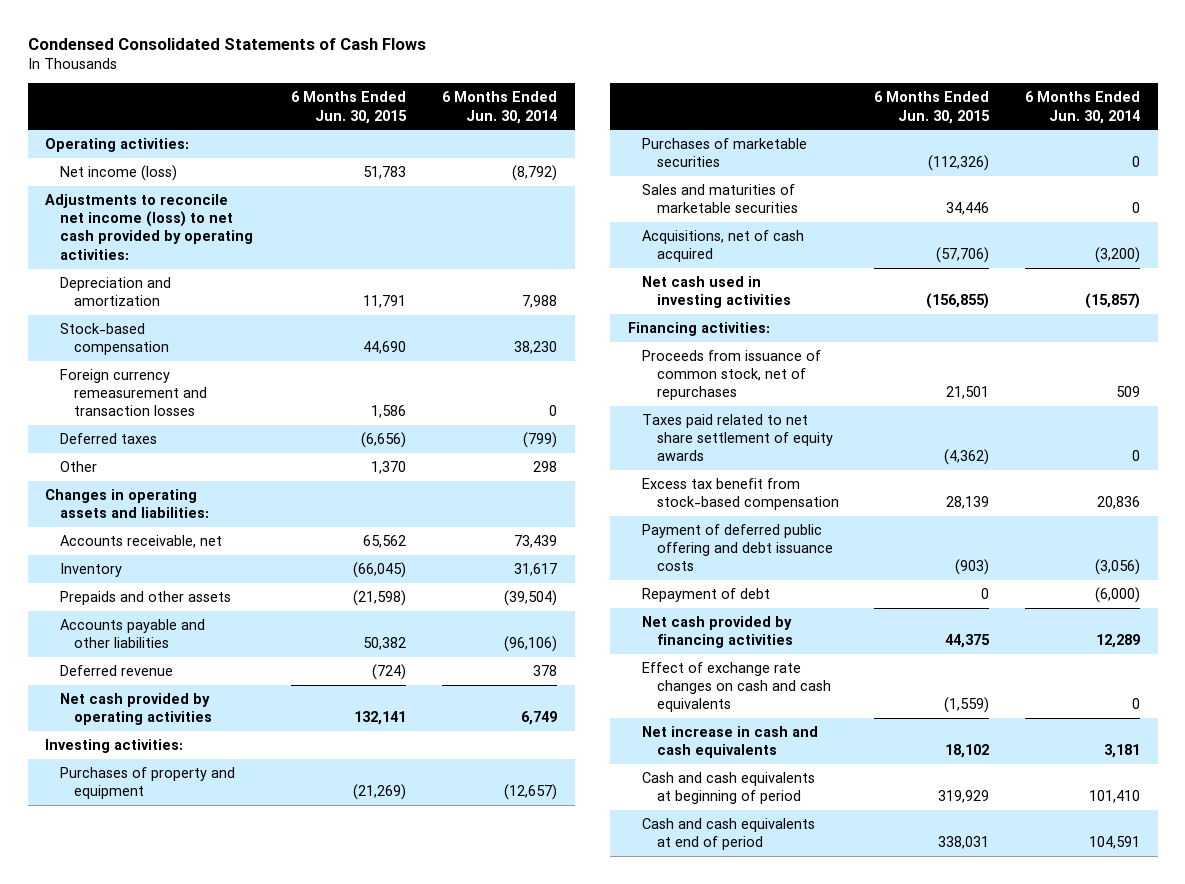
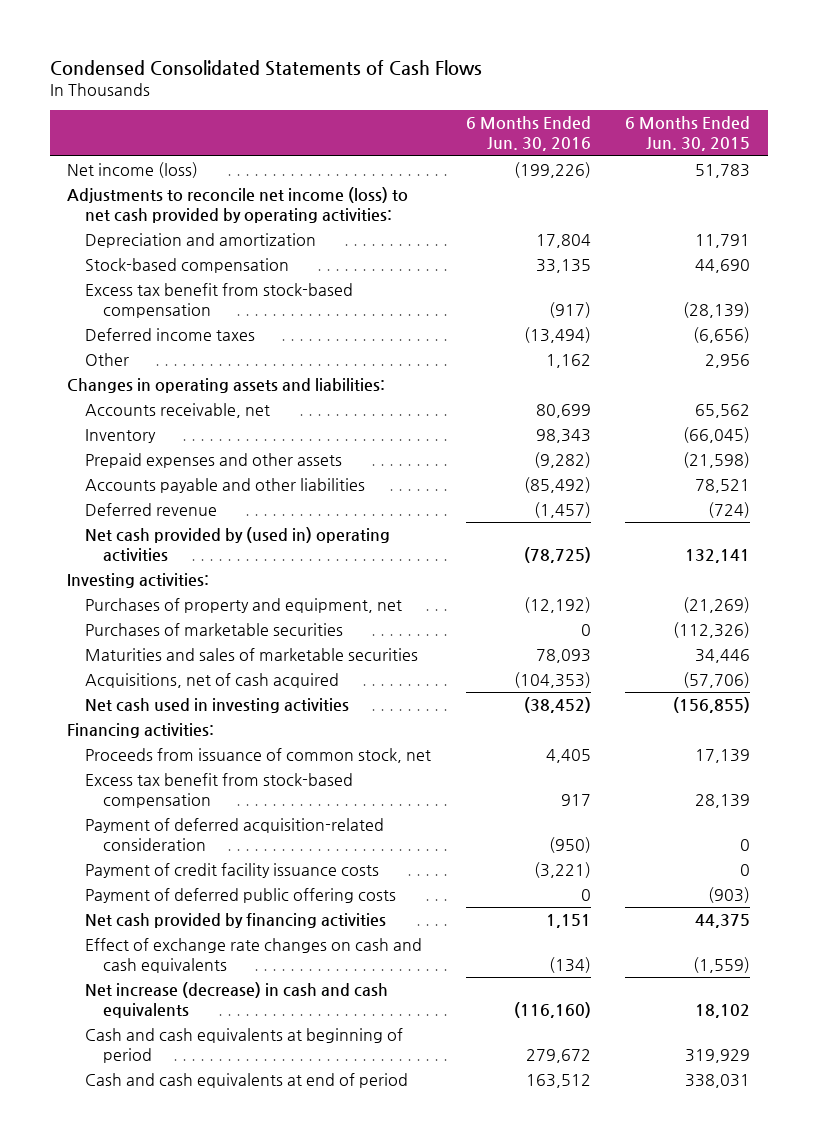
[441,91,557,124] 6 Months Ended Jun. 30, 2014 -> none
none -> [465,116,591,152] 6 Months Ended Jun. 30, 2016
[45,137,190,152] Operating activities: -> none
[59,368,207,417] Foreign currency remeasurement and transaction losses -> none
none -> [85,283,354,319] Excess tax benefit from stock-based compensation
[59,432,157,444] Deferred taxes -> [85,328,256,342] Deferred income taxes
[371,460,407,474] 1,370 -> [705,354,751,369] 2,956
[59,590,231,605] Prepaids and other assets -> [85,453,343,469] Prepaid expenses and other assets
[363,637,407,651] 50,382 -> [695,479,751,494] 78,521
[59,692,212,726] Net cash provided by operating activities -> [85,527,391,563] Net cash provided by (used in) operating activities
[59,766,235,800] Purchases of property and equipment -> [85,598,403,614] Purchases of property and equipment, net
[642,183,798,214] Sales and maturities of marketable securities -> [85,648,419,662] Maturities and sales of marketable securities
[642,413,833,462] Taxes paid related to net share settlement of equity awards -> none
[642,349,822,401] Proceeds from issuance of common stock, net of repurchases -> [85,748,432,764] Proceeds from issuance of common stock, net
[946,386,990,400] 21,501 -> [695,749,751,764] 17,139
[642,587,771,602] Repayment of debt -> none
none -> [85,818,385,852] Payment of deferred acquisition-related consideration
none -> [85,863,380,879] Payment of credit facility issuance costs
[642,523,833,572] Payment of deferred public offering and debt issuance costs -> [85,888,397,904] Payment of deferred public offering costs
[642,725,819,759] Net increase in cash and cash equivalents -> [85,982,389,1019] Net increase (decrease) in cash and cash equivalents

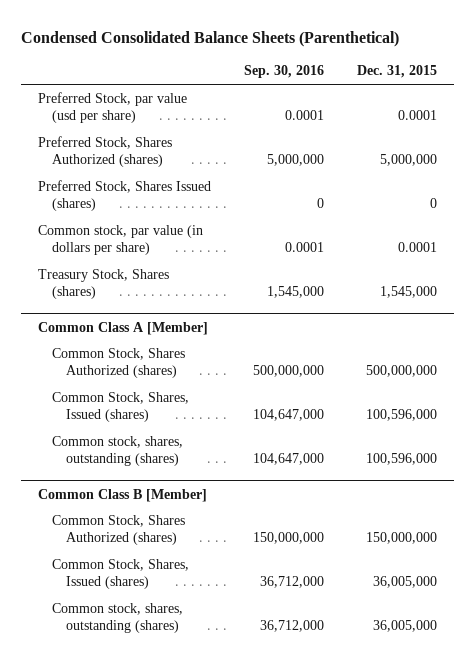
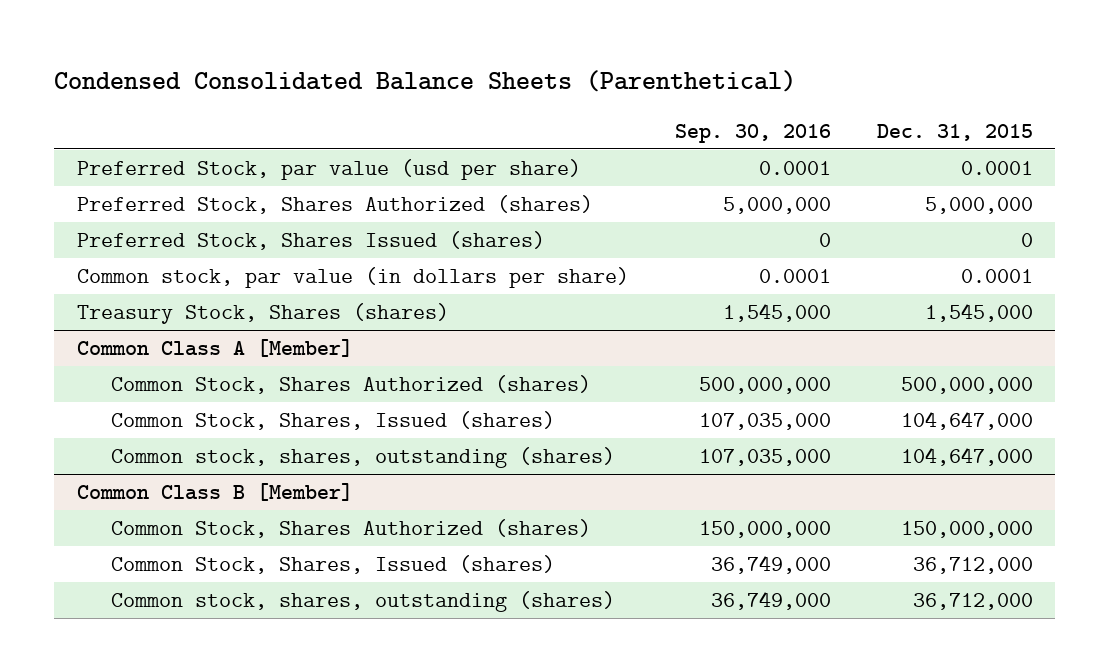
[252,409,324,422] 104,647,000 -> [698,413,831,431] 107,035,000
[366,409,438,422] 100,596,000 -> [900,411,1033,431] 104,647,000
[252,453,324,466] 104,647,000 -> [698,449,831,467] 107,035,000
[366,453,438,466] 100,596,000 -> [900,447,1033,467] 104,647,000
[259,576,324,589] 36,712,000 -> [710,555,831,575] 36,749,000
[373,576,438,589] 36,005,000 -> [912,557,1033,575] 36,712,000
[259,620,324,633] 36,712,000 -> [710,591,831,611] 36,749,000
[373,620,438,633] 36,005,000 -> [912,593,1033,611] 36,712,000

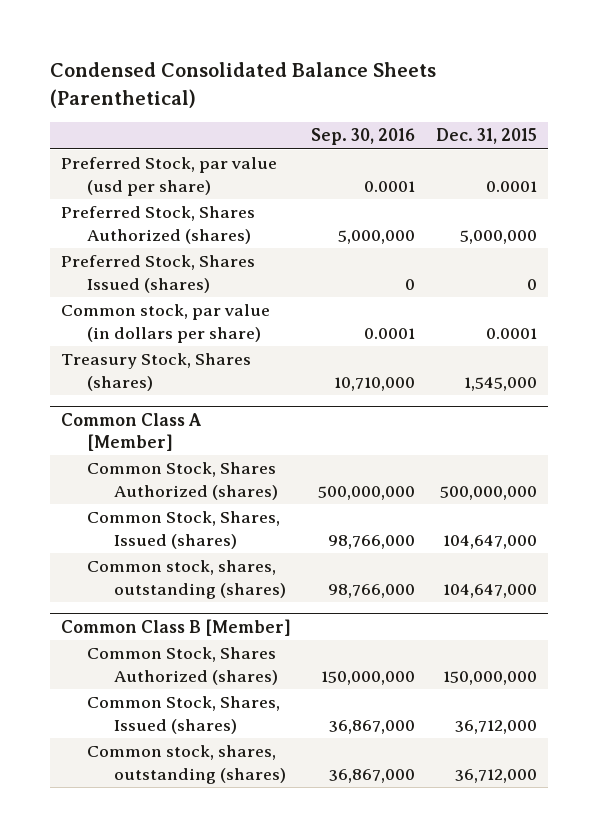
[722,303,831,323] 1,545,000 -> [334,376,416,391] 10,710,000
[698,413,831,431] 107,035,000 -> [328,534,416,549] 98,766,000
[698,449,831,467] 107,035,000 -> [328,583,416,598] 98,766,000
[710,555,831,575] 36,749,000 -> [329,719,416,734] 36,867,000
[710,591,831,611] 36,749,000 -> [329,768,416,783] 36,867,000

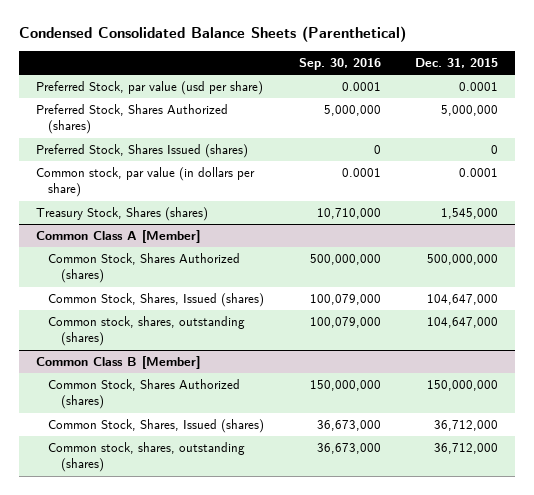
[328,534,416,549] 98,766,000 -> [309,294,381,306] 100,079,000
[328,583,416,598] 98,766,000 -> [309,317,381,329] 100,079,000
[329,719,416,734] 36,867,000 -> [316,420,381,432] 36,673,000
[329,768,416,783] 36,867,000 -> [316,443,381,455] 36,673,000

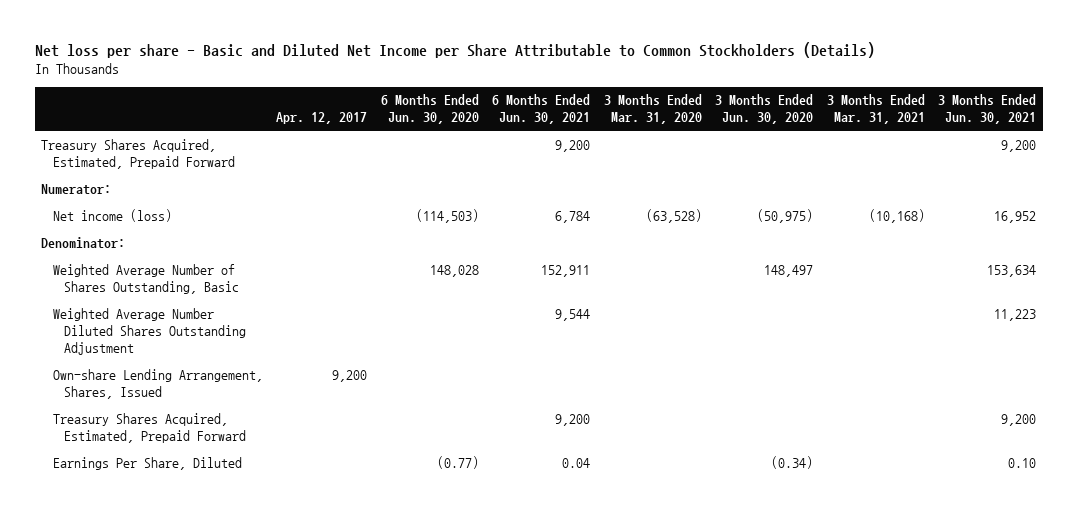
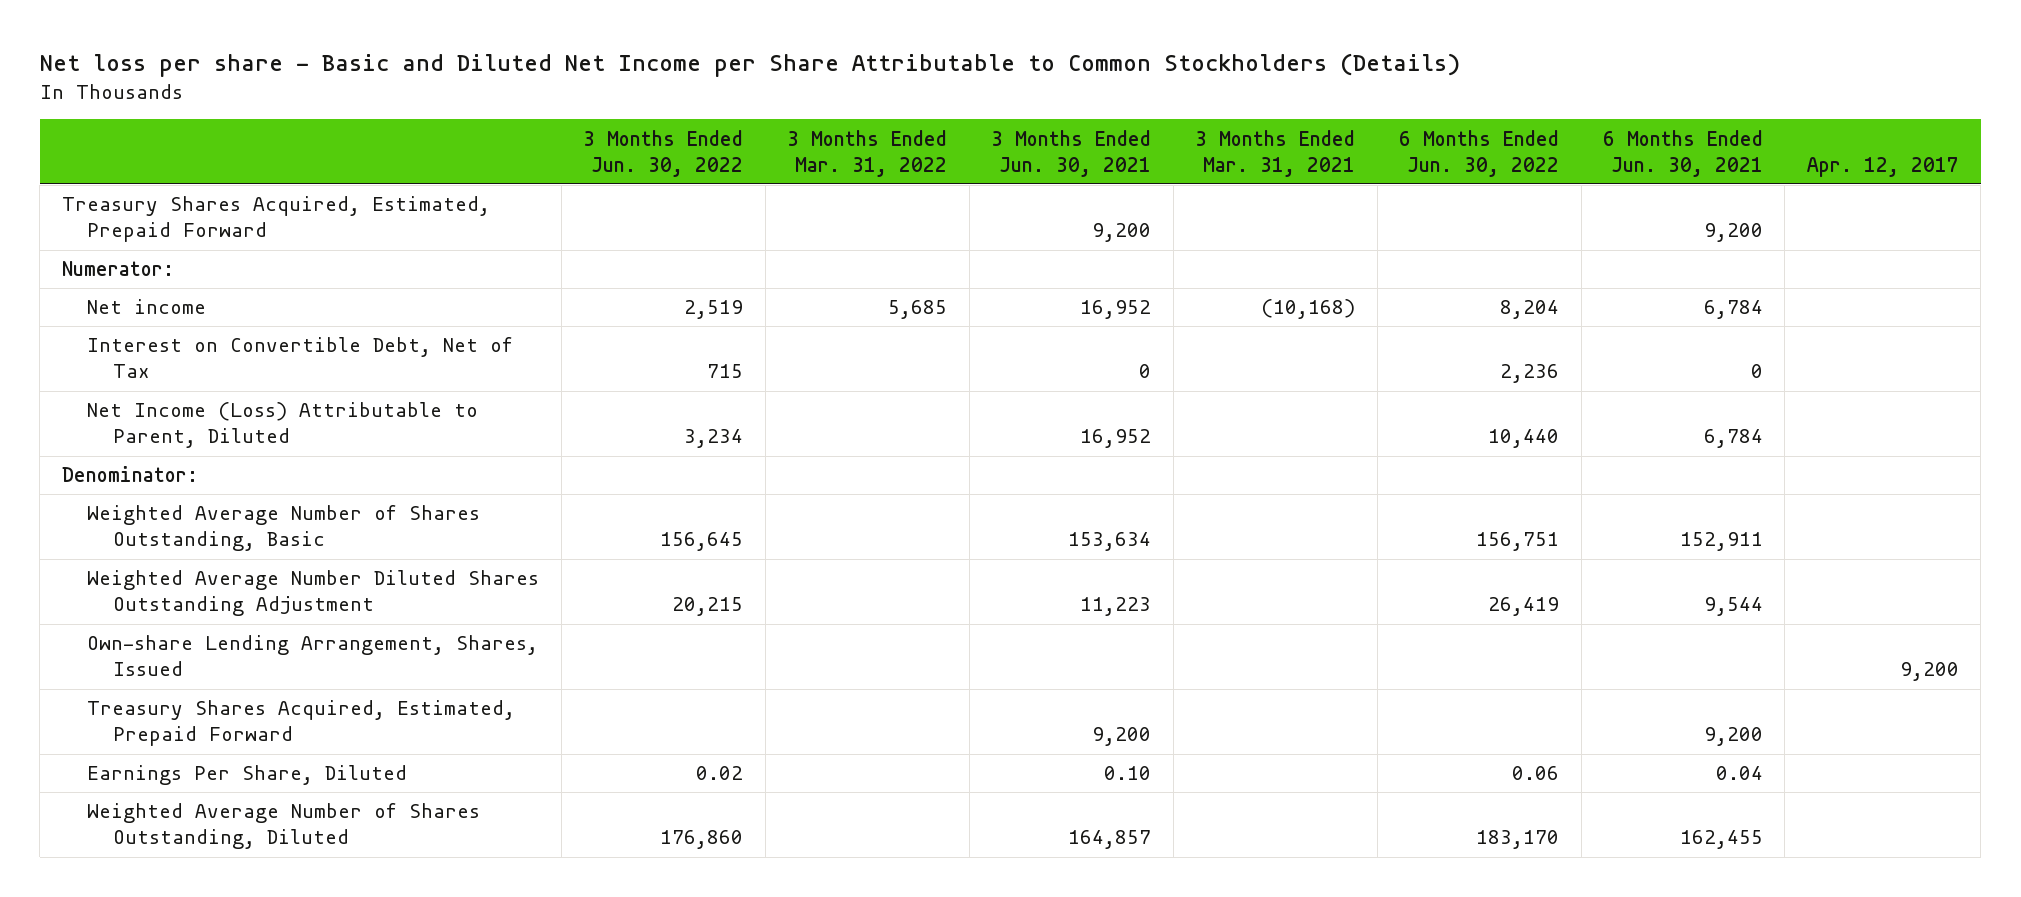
[380,94,479,125] 6 Months Ended Jun. 30, 2020 -> none
[603,94,702,125] 3 Months Ended Mar. 31, 2020 -> none
[715,94,814,125] 3 Months Ended Jun. 30, 2020 -> none
none -> [583,129,744,177] 3 Months Ended Jun. 30, 2022
none -> [787,129,948,177] 3 Months Ended Mar. 31, 2022
none -> [1399,129,1560,177] 6 Months Ended Jun. 30, 2022
[52,208,172,222] Net income (loss) -> [87,299,207,315] Net income
none -> [87,337,514,379] Interest on Convertible Debt, Net of Tax
none -> [87,402,479,449] Net Income (Loss) Attributable to Parent, Diluted
none -> [87,803,481,850] Weighted Average Number of Shares Outstanding, Diluted

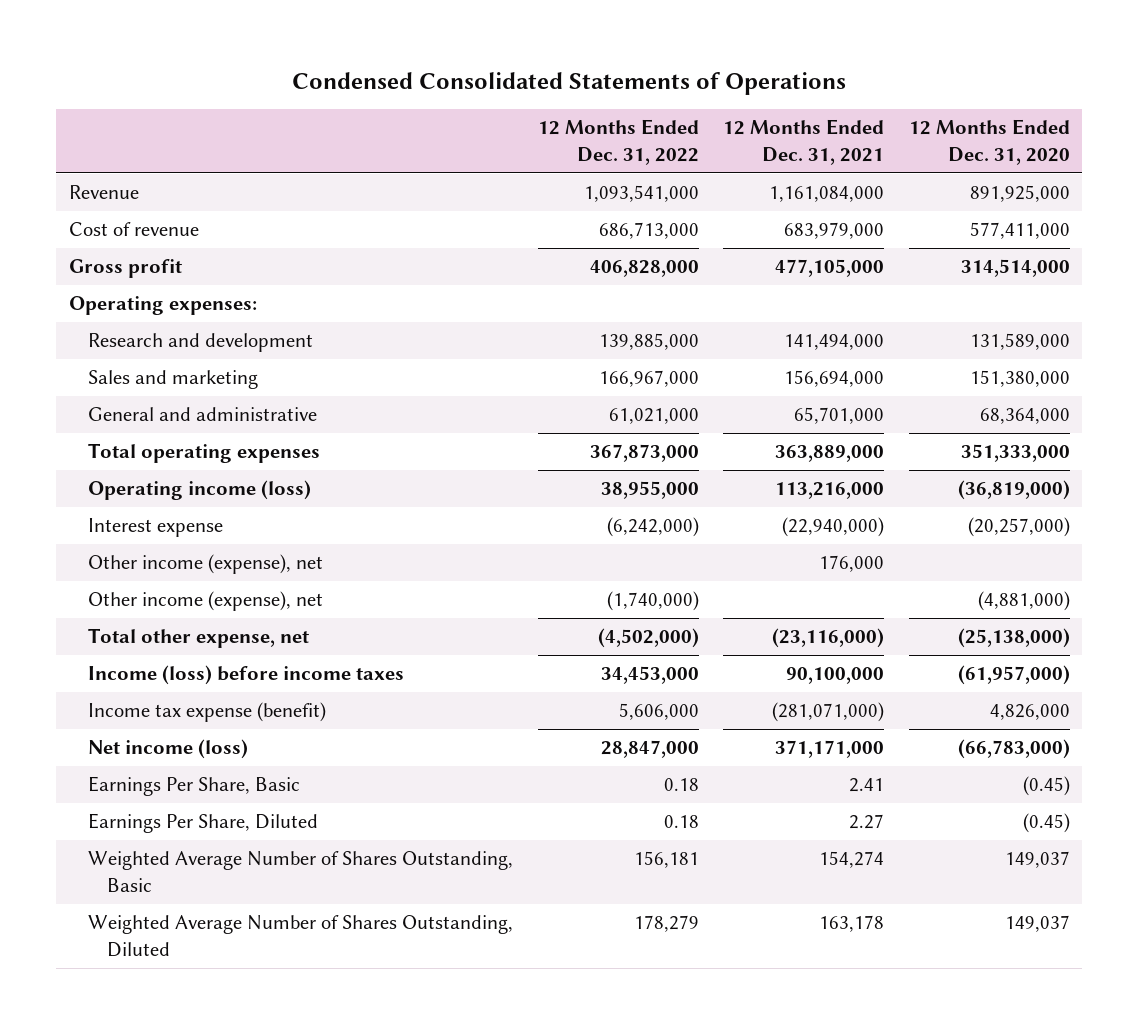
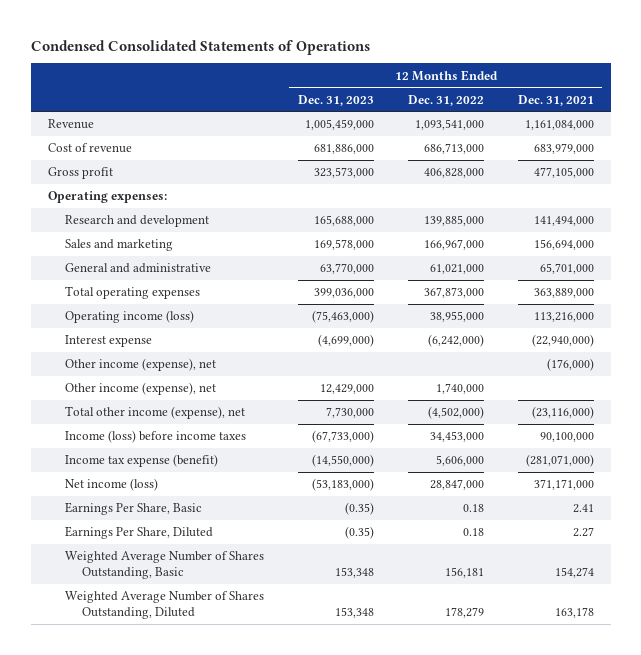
[908,119,1070,166] 12 Months Ended Dec. 31, 2020 -> none
none -> [297,94,374,106] Dec. 31, 2023
[819,555,885,573] 176,000 -> [546,358,594,372] (176,000)
[606,591,699,612] (1,740,000) -> [435,383,484,395] 1,740,000
[87,628,309,649] Total other expense, net -> [64,406,245,420] Total other income (expense), net

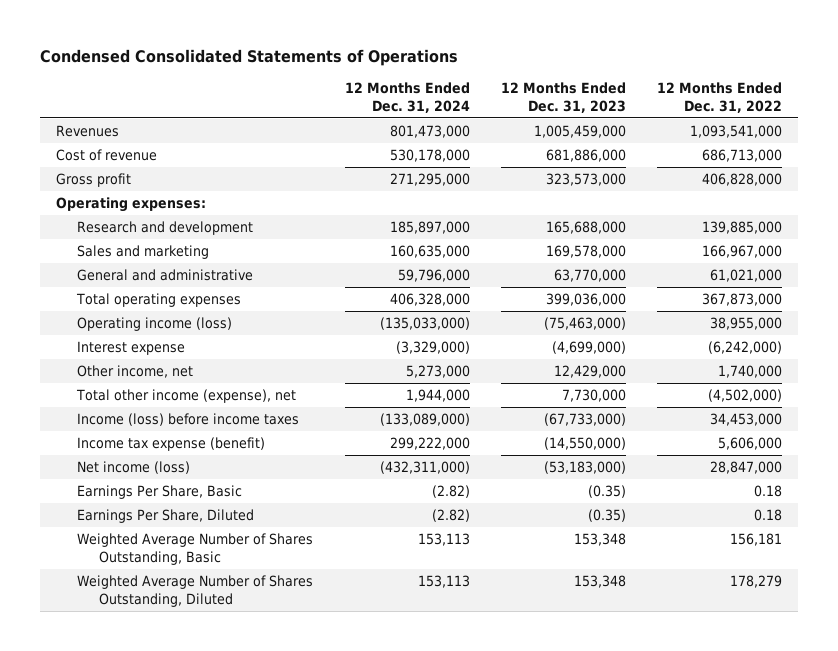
[517,94,594,106] Dec. 31, 2021 -> none
none -> [344,81,470,113] 12 Months Ended Dec. 31, 2024
[47,119,94,130] Revenue -> [55,125,119,138] Revenues
[64,358,216,372] Other income (expense), net -> none
[64,382,216,396] Other income (expense), net -> [77,365,194,379] Other income, net

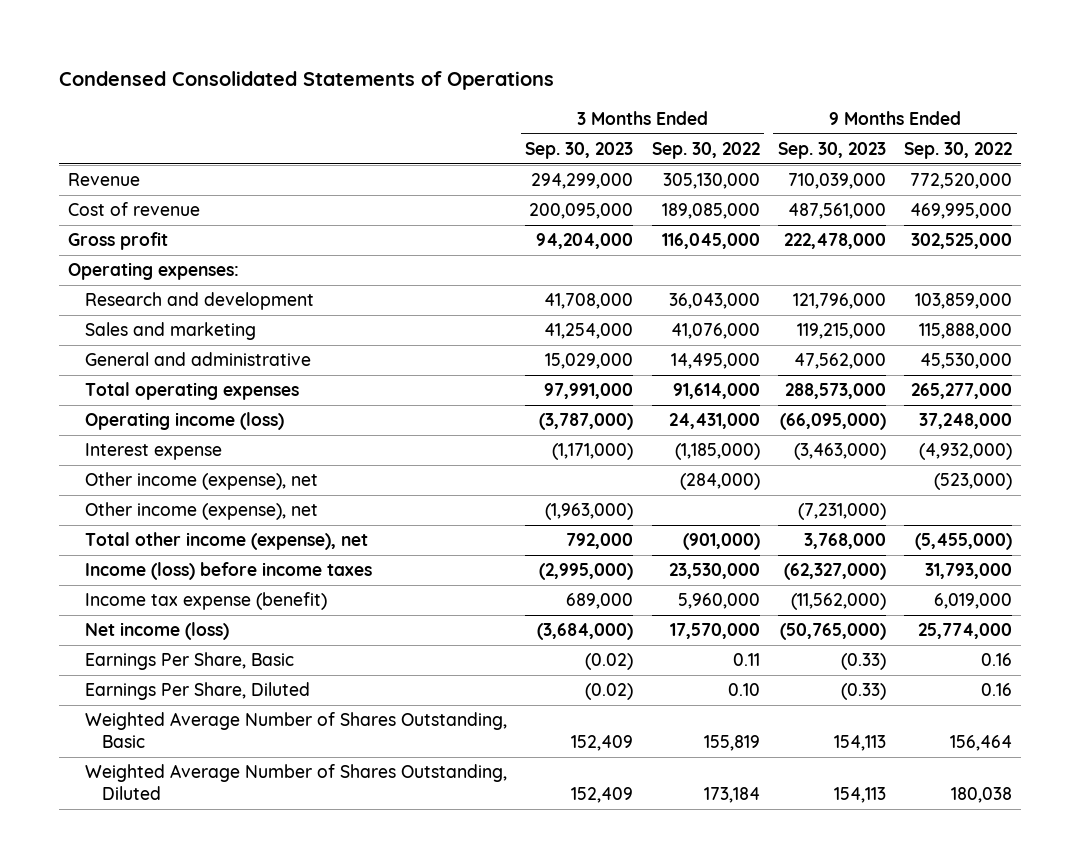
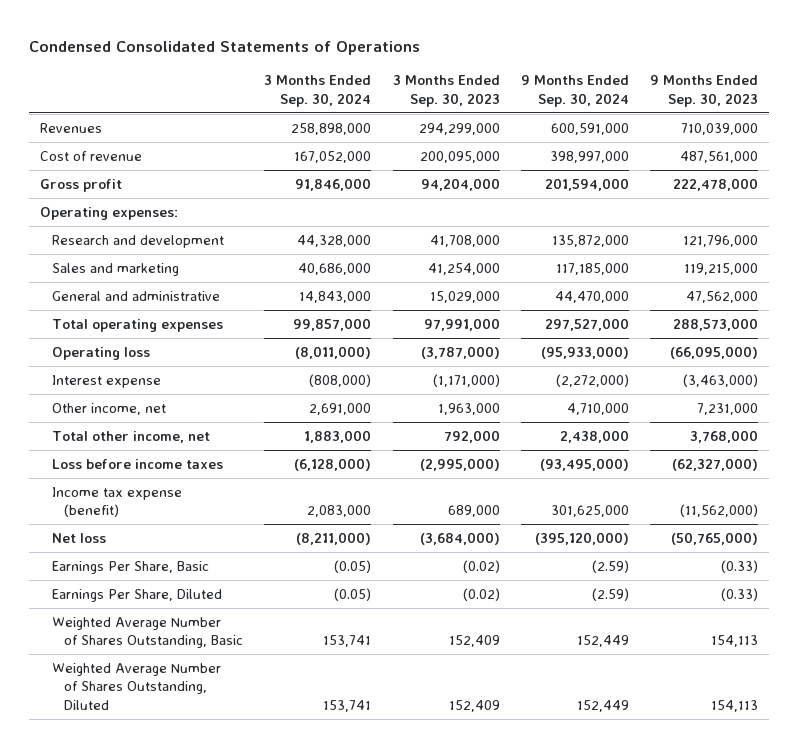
[651,141,760,159] Sep. 30, 2022 -> none
[904,141,1013,159] Sep. 30, 2022 -> none
none -> [264,75,372,107] 3 Months Ended Sep. 30, 2024
none -> [520,75,629,107] 9 Months Ended Sep. 30, 2024
[68,173,141,187] Revenue -> [39,122,102,133] Revenues
[85,412,285,431] Operating income (loss) -> [52,346,151,360] Operating loss
[85,472,319,491] Other income (expense), net -> none
[85,502,319,521] Other income (expense), net -> [52,402,167,415] Other income, net
[545,503,634,521] (1,963,000) -> [437,402,500,415] 1,963,000
[797,503,886,521] (7,231,000) -> [696,402,758,415] 7,231,000
[85,532,369,551] Total other income (expense), net -> [52,430,211,443] Total other income, net
[85,562,373,581] Income (loss) before income taxes -> [52,458,224,469] Loss before income taxes
[85,622,230,641] Net income (loss) -> [52,532,107,543] Net loss

